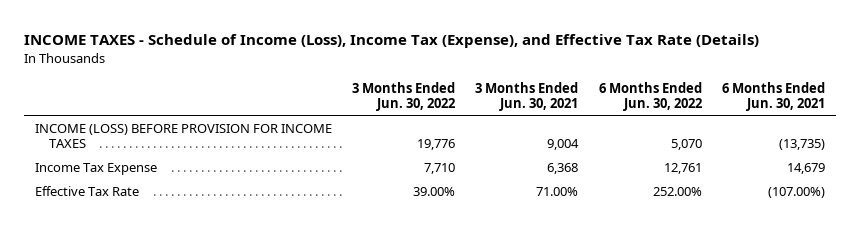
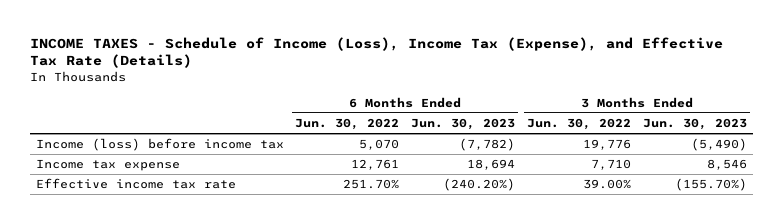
[475,81,579,112] 3 Months Ended Jun. 30, 2021 -> none
[722,81,826,112] 6 Months Ended Jun. 30, 2021 -> none
none -> [411,118,516,131] Jun. 30, 2023
none -> [642,118,747,131] Jun. 30, 2023
[34,123,332,149] INCOME (LOSS) BEFORE PROVISION FOR INCOME TAXES -> [35,138,284,152] Income (loss) before income tax
[34,162,157,175] Income Tax Expense -> [35,159,180,172] Income tax expense
[34,185,139,196] Effective Tax Rate -> [35,178,236,190] Effective income tax rate
[652,186,702,196] 252.00% -> [343,179,400,190] 251.70%

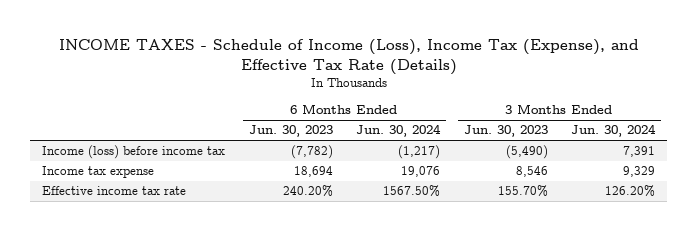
[295,118,400,131] Jun. 30, 2022 -> none
[526,118,631,131] Jun. 30, 2022 -> none
none -> [356,124,442,138] Jun. 30, 2024
none -> [571,124,657,138] Jun. 30, 2024
[443,178,516,192] (240.20%) -> [282,185,333,198] 240.20%
[674,178,747,192] (155.70%) -> [497,185,548,198] 155.70%

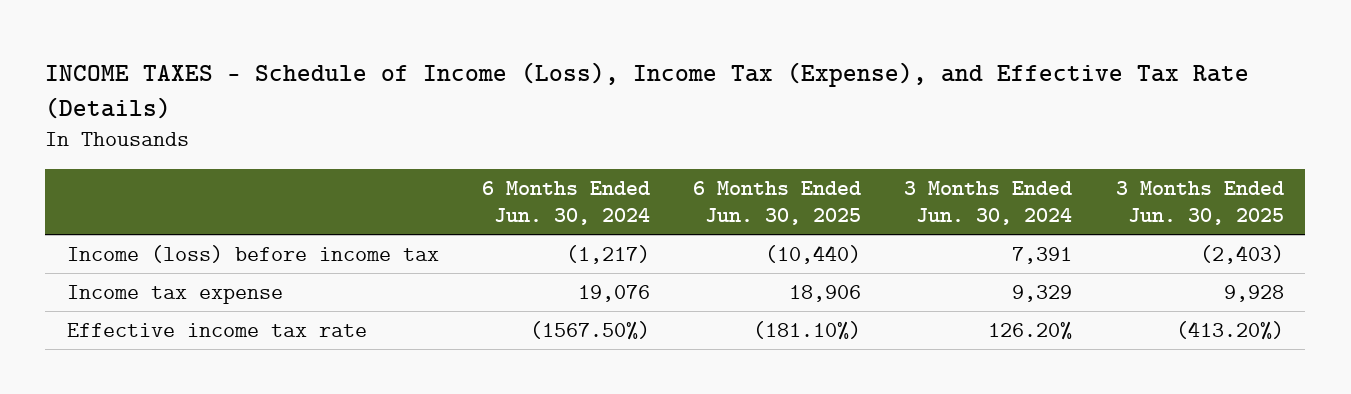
[248,125,333,138] Jun. 30, 2023 -> none
[463,125,548,138] Jun. 30, 2023 -> none
none -> [693,181,862,226] 6 Months Ended Jun. 30, 2025
none -> [1115,181,1284,226] 3 Months Ended Jun. 30, 2025
[383,185,441,198] 1567.50% -> [530,320,651,340] (1567.50%)

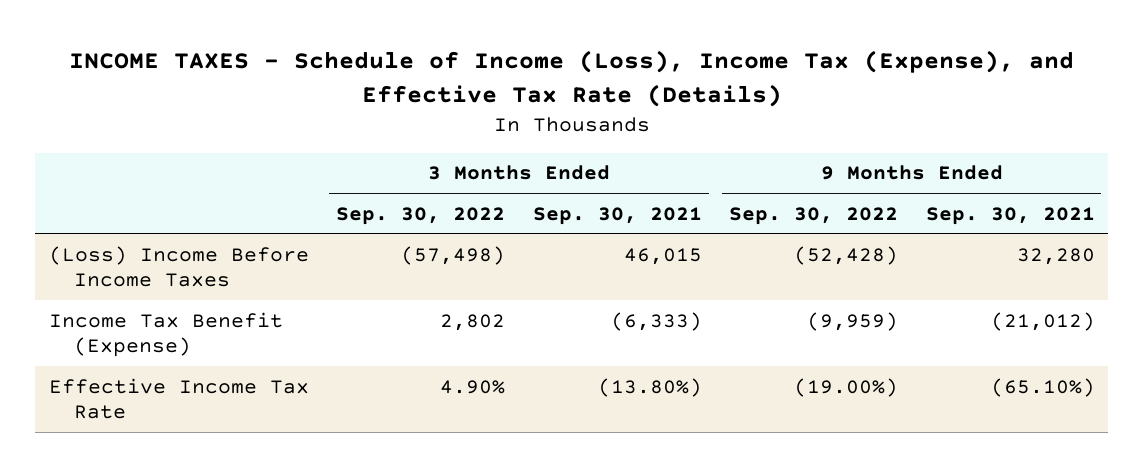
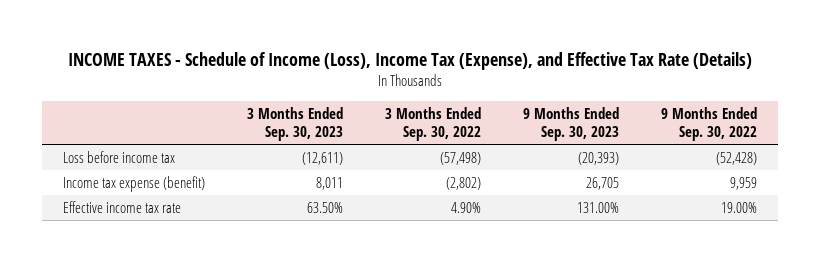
[532,206,702,225] Sep. 30, 2021 -> none
[925,206,1095,225] Sep. 30, 2021 -> none
none -> [247,106,344,141] 3 Months Ended Sep. 30, 2023
none -> [523,106,620,141] 9 Months Ended Sep. 30, 2023
[48,245,309,288] (Loss) Income Before Income Taxes -> [63,151,176,164] Loss before income tax
[48,311,283,358] Income Tax Benefit (Expense) -> [63,176,206,193] Income tax expense (benefit)
[440,313,506,331] 2,802 -> [446,177,482,191] (2,802)
[807,311,899,331] (9,959) -> [730,177,758,191] 9,959
[48,377,309,420] Effective Income Tax Rate -> [63,201,182,214] Effective income tax rate
[794,377,899,397] (19.00%) -> [721,202,758,214] 19.00%

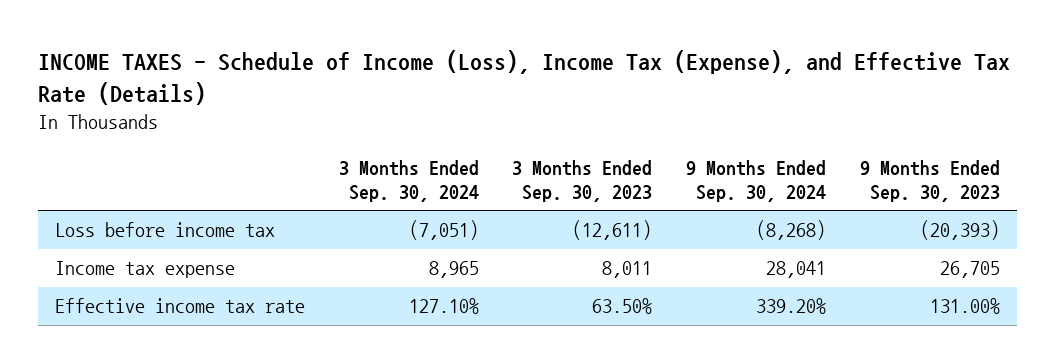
[385,106,482,141] 3 Months Ended Sep. 30, 2022 -> none
[661,106,758,141] 9 Months Ended Sep. 30, 2022 -> none
none -> [338,159,479,202] 3 Months Ended Sep. 30, 2024
none -> [686,159,827,202] 9 Months Ended Sep. 30, 2024
[63,176,206,193] Income tax expense (benefit) -> [54,261,235,279] Income tax expense

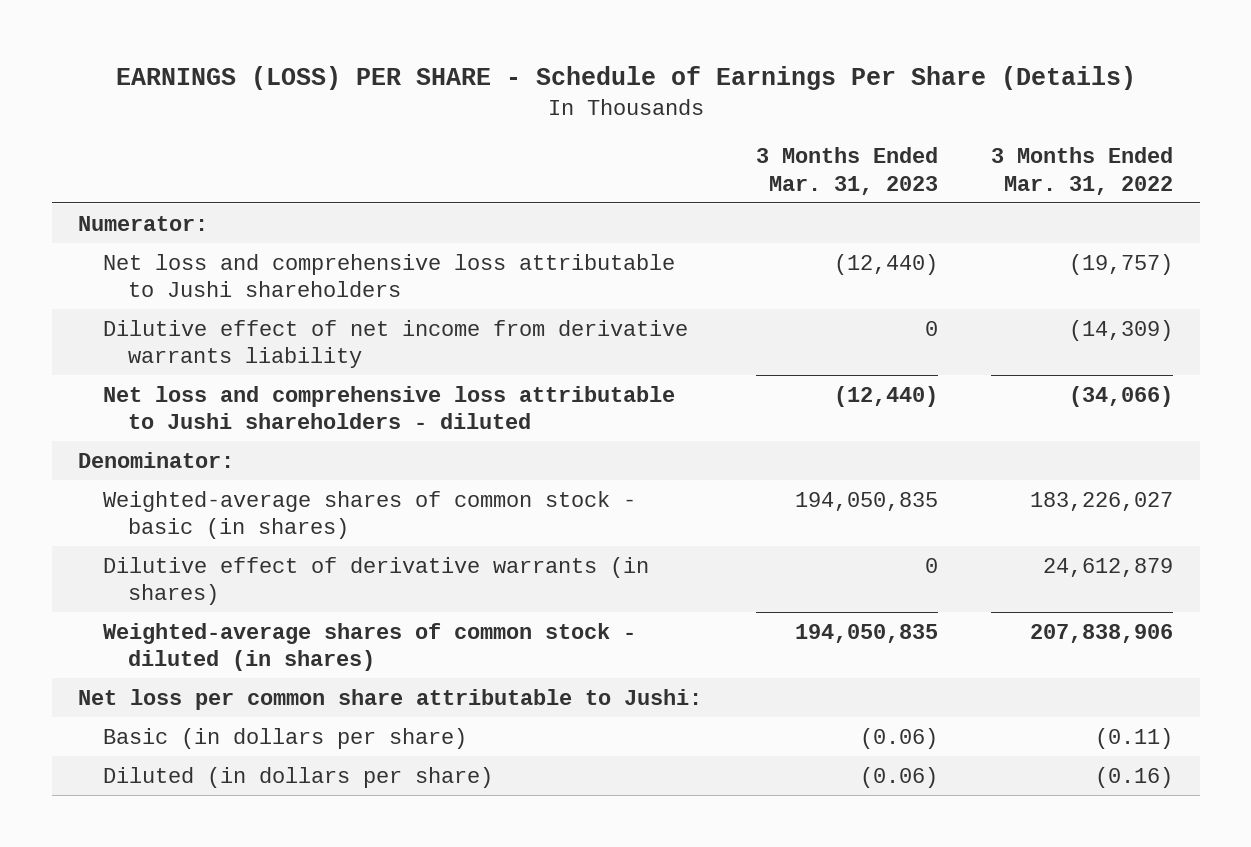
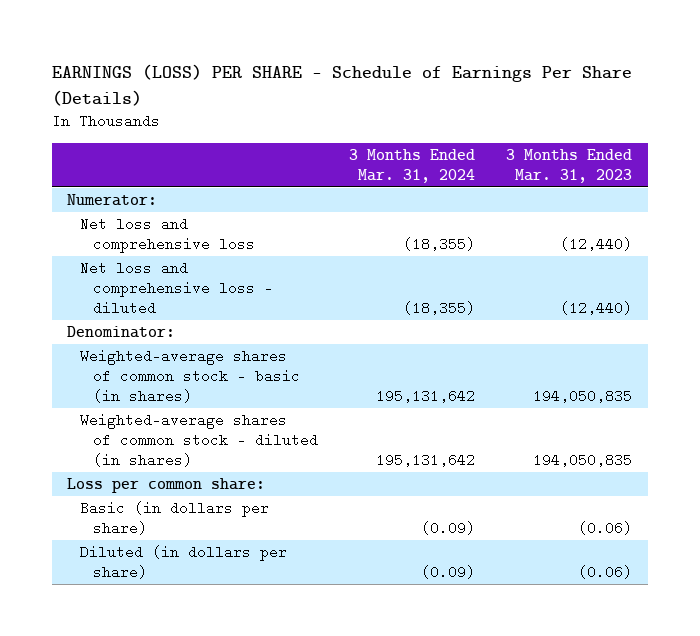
[991,147,1174,195] 3 Months Ended Mar. 31, 2022 -> none
none -> [349,149,476,183] 3 Months Ended Mar. 31, 2024
[103,319,689,368] Dilutive effect of net income from derivative warrants liability -> none
[103,253,676,297] Net loss and comprehensive loss attributable to Jushi shareholders -> [80,217,255,253] Net loss and comprehensive loss
[103,385,676,429] Net loss and comprehensive loss attributable to Jushi shareholders - diluted -> [80,261,273,315] Net loss and comprehensive loss - diluted
[103,556,650,605] Dilutive effect of derivative warrants (in shares) -> none
[78,688,703,710] Net loss per common share attributable to Jushi: -> [67,478,266,494] Loss per common share:

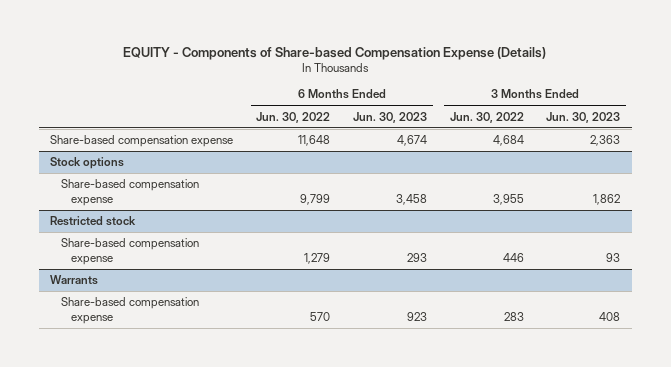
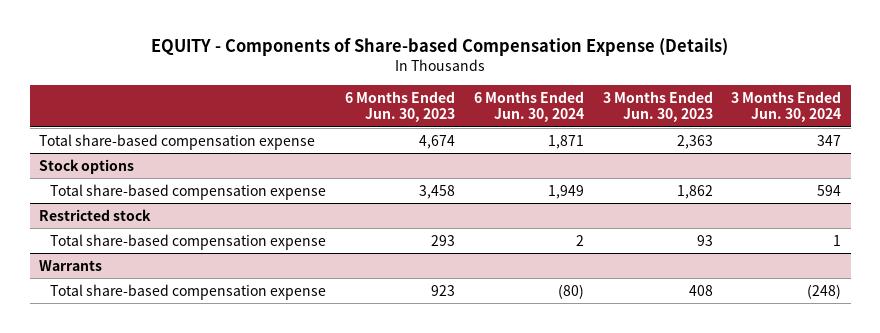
[256,111,331,123] Jun. 30, 2022 -> none
[449,111,524,123] Jun. 30, 2022 -> none
none -> [473,90,584,123] 6 Months Ended Jun. 30, 2024
none -> [731,90,842,123] 3 Months Ended Jun. 30, 2024
[50,135,234,148] Share-based compensation expense -> [39,133,316,150] Total share-based compensation expense
[60,179,199,206] Share-based compensation expense -> [50,183,327,200] Total share-based compensation expense
[60,238,199,265] Share-based compensation expense -> [50,233,327,250] Total share-based compensation expense
[60,297,199,324] Share-based compensation expense -> [50,283,327,300] Total share-based compensation expense

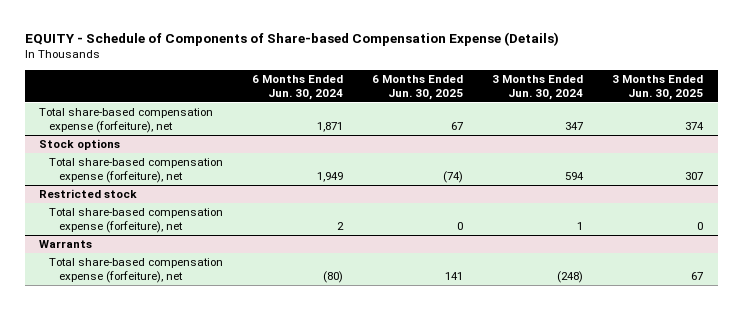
[151,37,729,56] EQUITY - Components of Share-based Compensation Expense (Details) -> [24,31,559,46] EQUITY - Schedule of Components of Share-based Compensation Expense (Details)
[345,90,456,123] 6 Months Ended Jun. 30, 2023 -> none
[602,90,713,123] 3 Months Ended Jun. 30, 2023 -> none
none -> [372,75,464,100] 6 Months Ended Jun. 30, 2025
none -> [612,75,704,100] 3 Months Ended Jun. 30, 2025
[39,133,316,150] Total share-based compensation expense -> [39,108,214,134] Total share-based compensation expense (forfeiture), net
[50,183,327,200] Total share-based compensation expense -> [48,158,223,184] Total share-based compensation expense (forfeiture), net
[50,233,327,250] Total share-based compensation expense -> [48,208,223,234] Total share-based compensation expense (forfeiture), net
[50,283,327,300] Total share-based compensation expense -> [48,258,223,284] Total share-based compensation expense (forfeiture), net

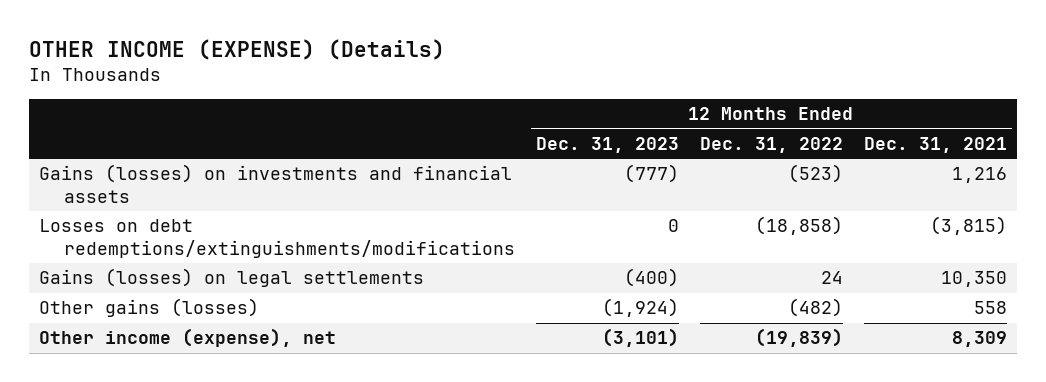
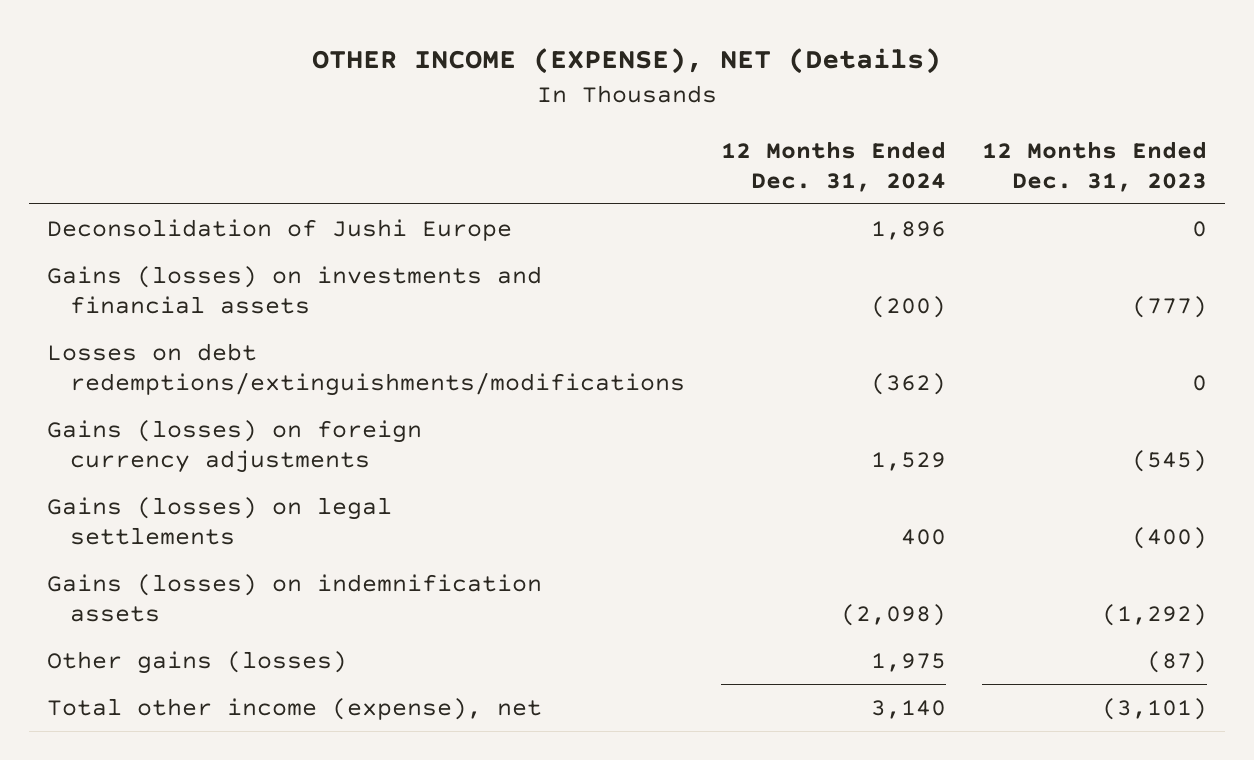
[28,38,445,60] OTHER INCOME (EXPENSE) (Details) -> [311,48,941,75] OTHER INCOME (EXPENSE), NET (Details)
[699,136,843,153] Dec. 31, 2022 -> none
[863,136,1007,153] Dec. 31, 2021 -> none
none -> [720,140,946,192] 12 Months Ended Dec. 31, 2024
none -> [47,218,513,241] Deconsolidation of Jushi Europe
none -> [47,419,423,473] Gains (losses) on foreign currency adjustments
none -> [47,573,543,622] Gains (losses) on indemnification assets
[601,298,679,318] (1,924) -> [1146,650,1207,673] (87)
[39,328,337,348] Other income (expense), net -> [47,697,543,720] Total other income (expense), net

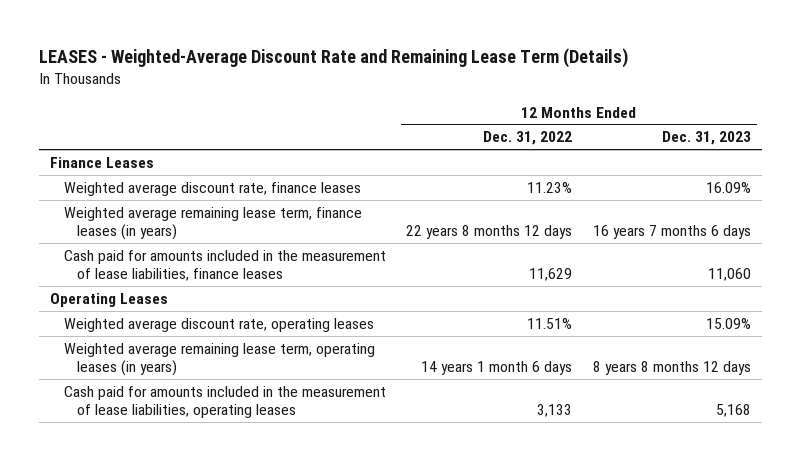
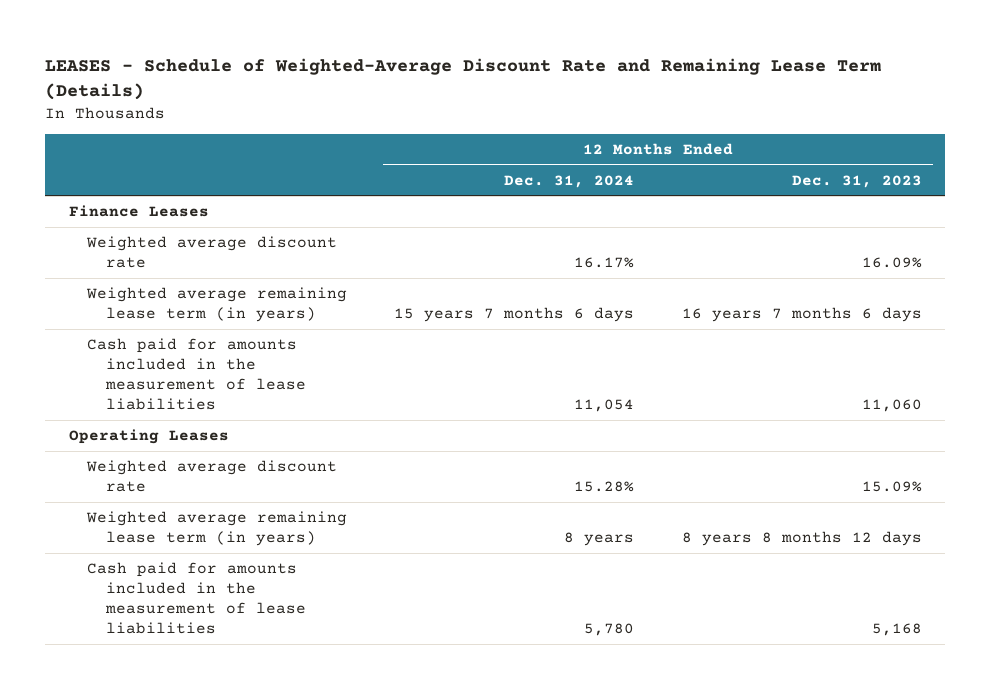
[39,48,629,69] LEASES - Weighted-Average Discount Rate and Remaining Lease Term (Details) -> [45,57,882,100] LEASES - Schedule of Weighted-Average Discount Rate and Remaining Lease Term (Details)
[483,131,573,146] Dec. 31, 2022 -> none
none -> [504,174,635,188] Dec. 31, 2024
[63,181,361,196] Weighted average discount rate, finance leases -> [86,236,338,269] Weighted average discount rate
[63,206,362,241] Weighted average remaining lease term, finance leases (in years) -> [86,287,348,323] Weighted average remaining lease term (in years)
[63,249,386,282] Cash paid for amounts included in the measurement of lease liabilities, finance leases -> [87,338,306,411] Cash paid for amounts included in the measurement of lease liabilities
[63,317,374,332] Weighted average discount rate, operating leases -> [86,460,338,493] Weighted average discount rate
[63,342,375,377] Weighted average remaining lease term, operating leases (in years) -> [86,511,348,547] Weighted average remaining lease term (in years)
[63,385,386,419] Cash paid for amounts included in the measurement of lease liabilities, operating leases -> [87,562,306,635] Cash paid for amounts included in the measurement of lease liabilities

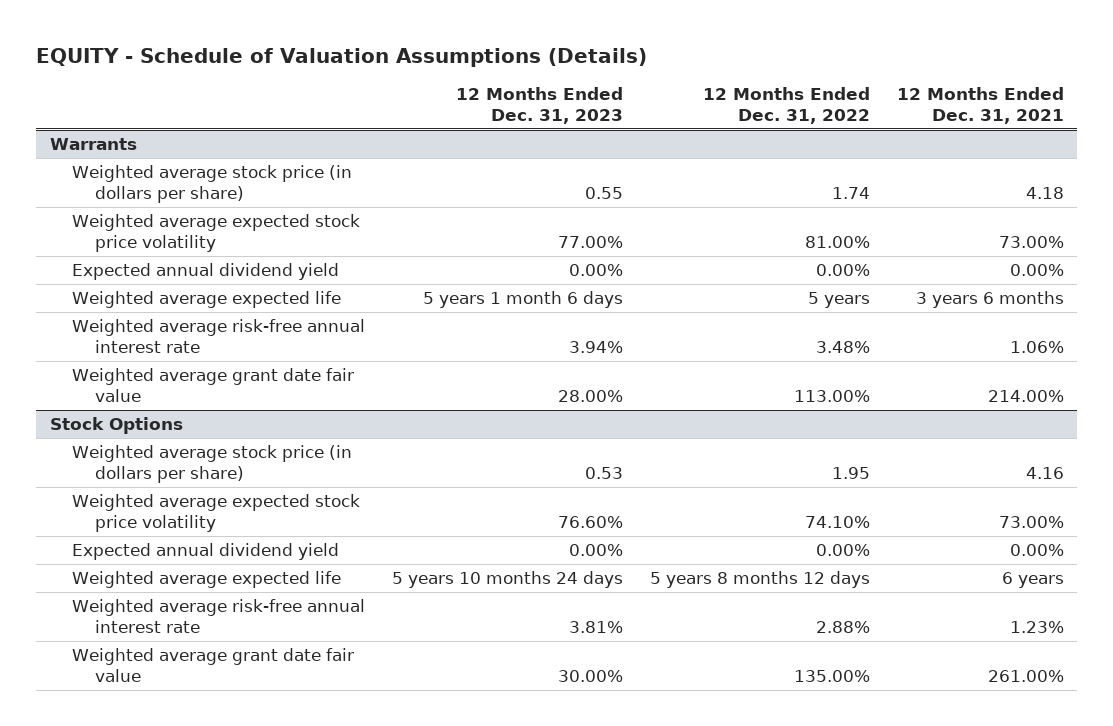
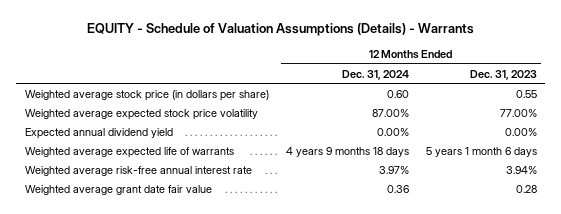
[36,47,648,67] EQUITY - Schedule of Valuation Assumptions (Details) -> [86,23,474,37] EQUITY - Schedule of Valuation Assumptions (Details) - Warrants
[702,86,870,124] 12 Months Ended Dec. 31, 2022 -> none
[896,86,1064,124] 12 Months Ended Dec. 31, 2021 -> none
none -> [341,69,409,80] Dec. 31, 2024
[49,138,137,151] Warrants -> none
[72,291,342,309] Weighted average expected life -> [24,146,234,158] Weighted average expected life of warrants
[49,417,183,435] Stock Options -> none
[72,445,353,484] Weighted average stock price (in dollars per share) -> none
[72,494,361,533] Weighted average expected stock price volatility -> none
[72,543,340,561] Expected annual dividend yield -> none
[72,571,342,589] Weighted average expected life -> none
[72,599,366,634] Weighted average risk-free annual interest rate -> none
[72,648,355,683] Weighted average grant date fair value -> none
[558,390,624,403] 28.00% -> [515,184,537,193] 0.28

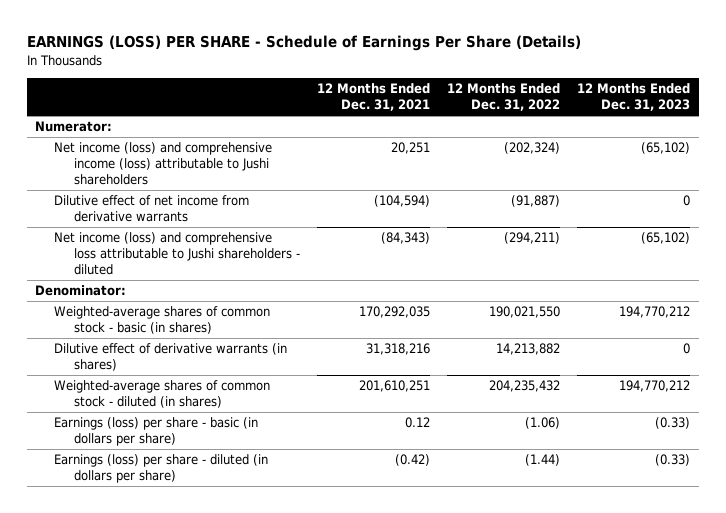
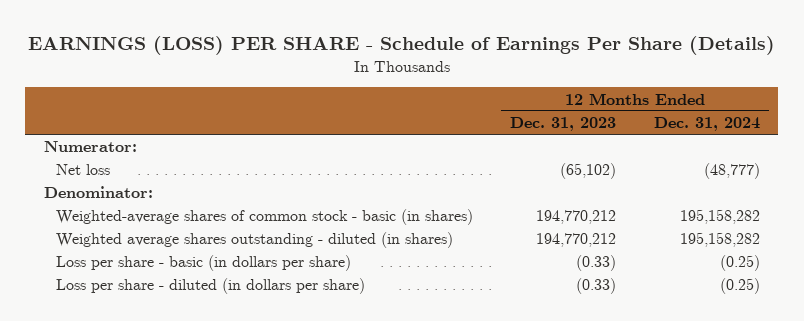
[316,83,430,112] 12 Months Ended Dec. 31, 2021 -> none
[447,83,561,112] 12 Months Ended Dec. 31, 2022 -> none
none -> [653,117,760,132] Dec. 31, 2024
[54,195,250,223] Dilutive effect of net income from derivative warrants -> none
[54,232,300,276] Net income (loss) and comprehensive loss attributable to Jushi shareholders - diluted -> none
[54,142,273,186] Net income (loss) and comprehensive income (loss) attributable to Jushi shareholders -> [55,164,110,176] Net loss
[54,343,288,372] Dilutive effect of derivative warrants (in shares) -> none
[54,380,271,409] Weighted-average shares of common stock - diluted (in shares) -> [55,232,453,249] Weighted average shares outstanding - diluted (in shares)
[54,417,259,447] Earnings (loss) per share - basic (in dollars per share) -> [55,255,351,272] Loss per share - basic (in dollars per share)
[54,454,269,484] Earnings (loss) per share - diluted (in dollars per share) -> [55,278,365,295] Loss per share - diluted (in dollars per share)

